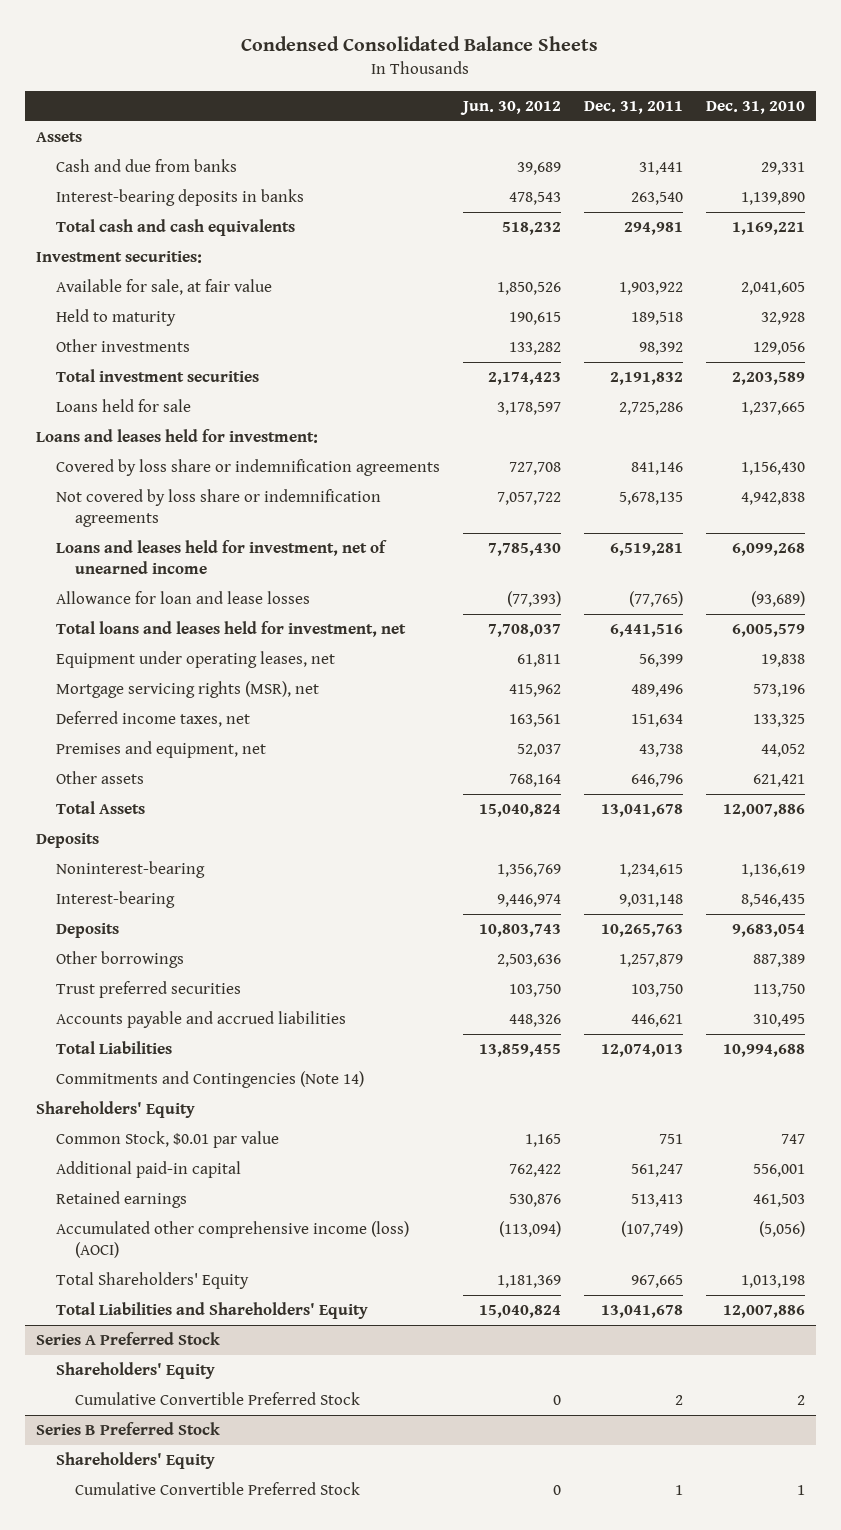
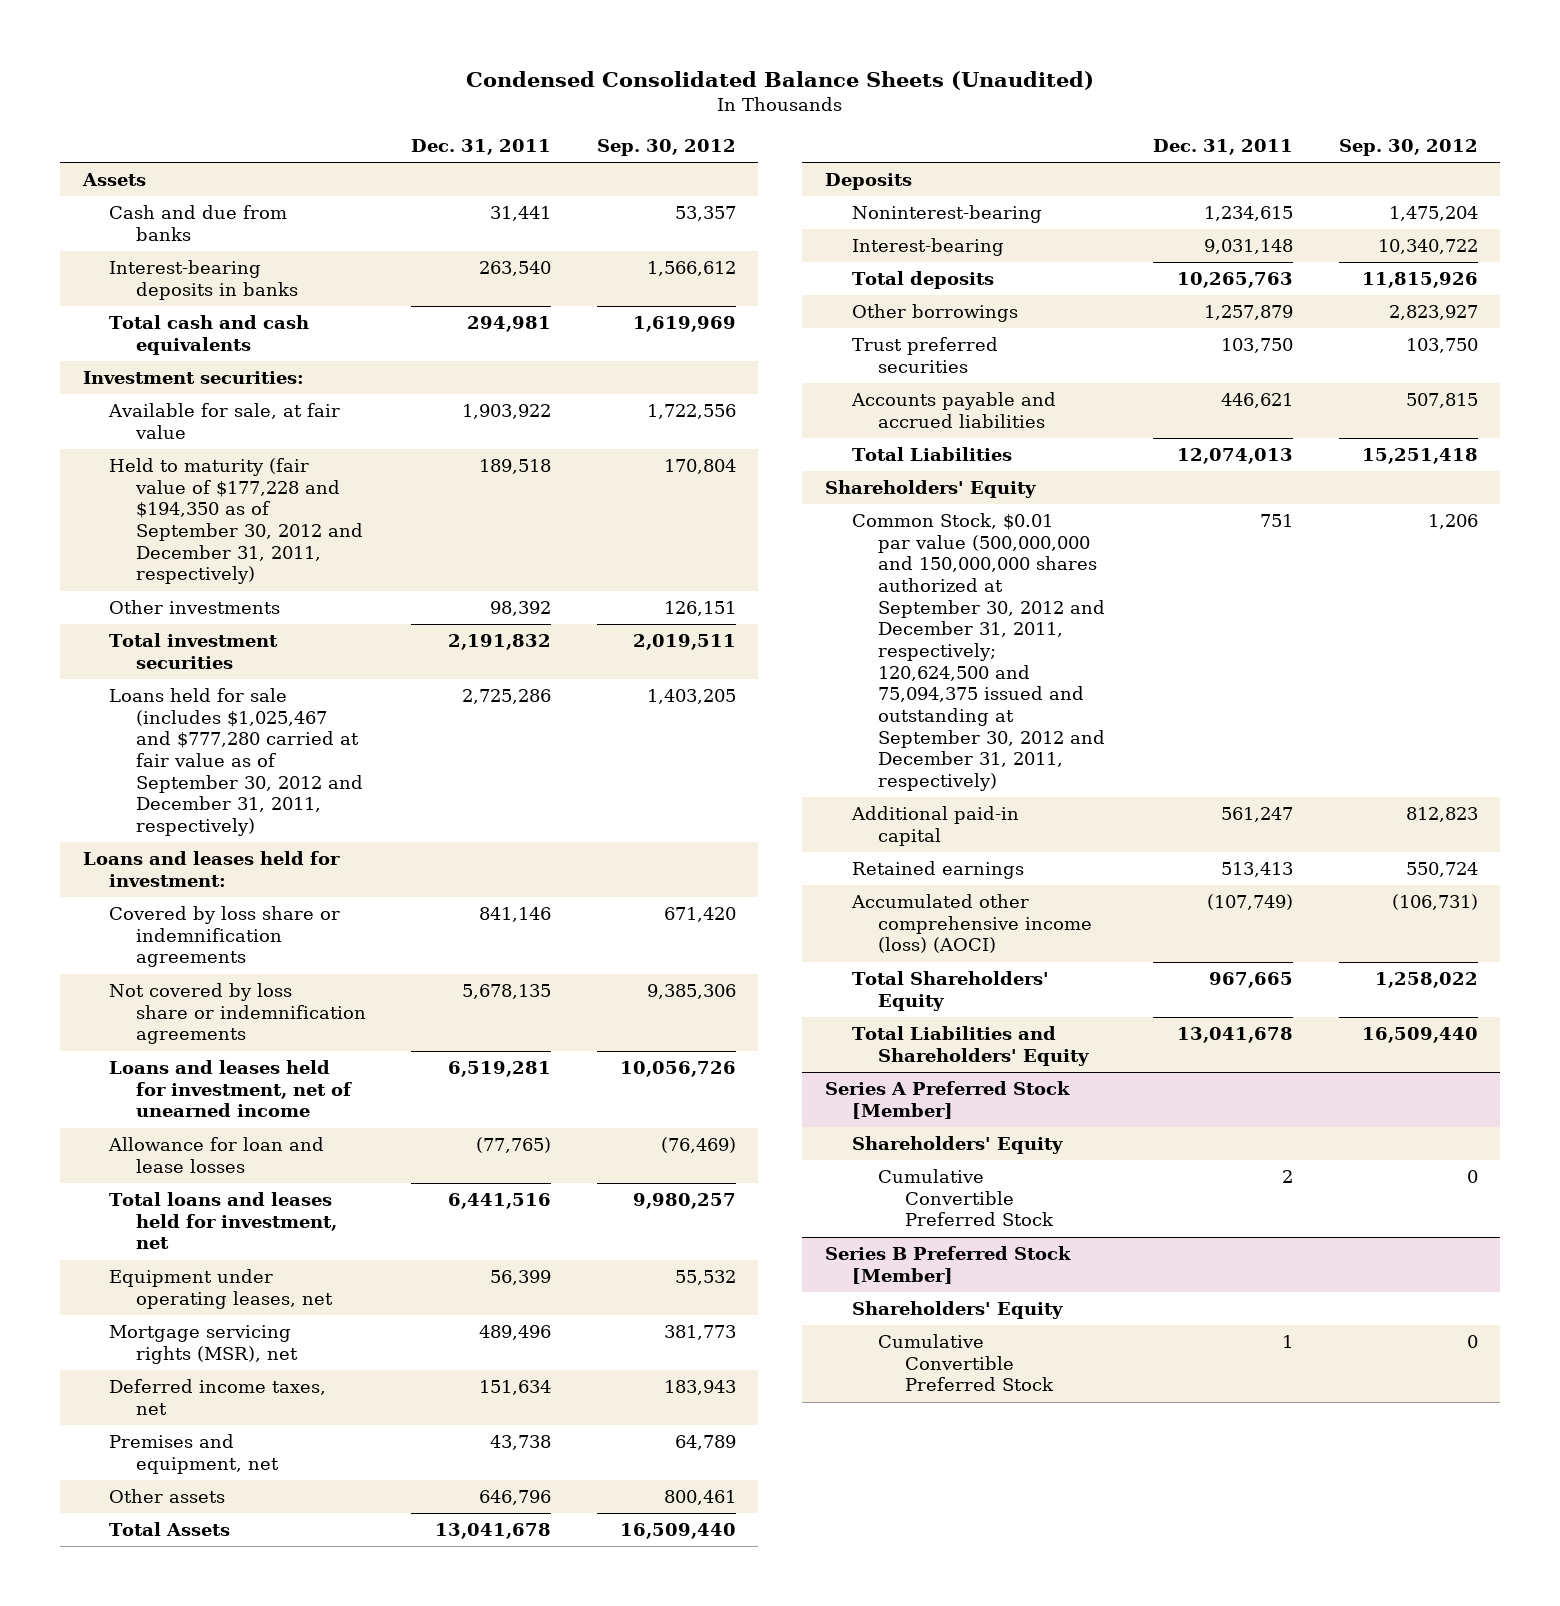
[241,36,599,52] Condensed Consolidated Balance Sheets -> [466,71,1095,91] Condensed Consolidated Balance Sheets (Unaudited)
[459,101,561,116] Jun. 30, 2012 -> none
[705,101,805,115] Dec. 31, 2010 -> none
none -> [596,139,736,157] Sep. 30, 2012
[55,309,176,327] Held to maturity -> [109,458,363,585] Held to maturity (fair value of $177,228 and $194,350 as of September 30, 2012 and December 31, 2011, respectively)
[55,399,191,413] Loans held for sale -> [109,688,363,837] Loans held for sale (includes $1,025,467 and $777,280 carried at fair value as of September 30, 2012 and December 31, 2011, respectively)
[55,923,119,939] Deposits -> [851,271,994,290] Total deposits
[55,1071,364,1089] Commitments and Contingencies (Note 14) -> none
[55,1131,279,1149] Common Stock, $0.01 par value -> [851,513,1106,791] Common Stock, $0.01 par value (500,000,000 and 150,000,000 shares authorized at September 30, 2012 and December 31, 2011, respectively; 120,624,500 and 75,094,375 issued and outstanding at September 30, 2012 and December 31, 2011, respectively)
[36,1332,221,1346] Series A Preferred Stock -> [824,1081,1070,1119] Series A Preferred Stock [Member]
[36,1422,221,1436] Series B Preferred Stock -> [824,1246,1071,1284] Series B Preferred Stock [Member]

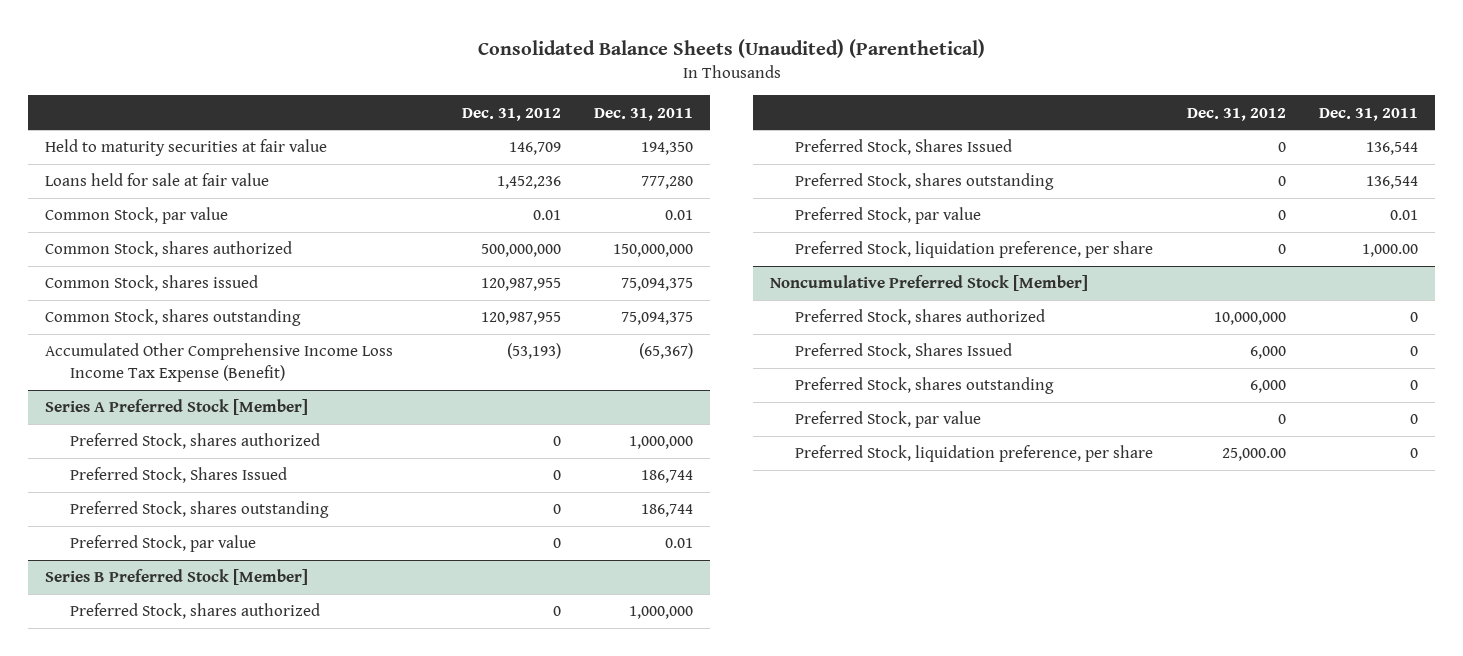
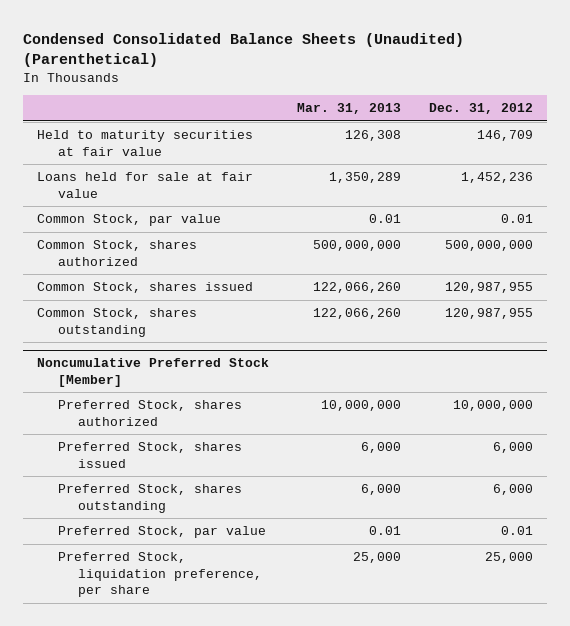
[477,38,985,58] Consolidated Balance Sheets (Unaudited) (Parenthetical) -> [23,32,465,68] Condensed Consolidated Balance Sheets (Unaudited) (Parenthetical)
[594,107,694,121] Dec. 31, 2011 -> none
none -> [297,103,402,115] Mar. 31, 2013
[45,343,394,382] Accumulated Other Comprehensive Income Loss Income Tax Expense (Benefit) -> none
[45,399,309,416] Series A Preferred Stock [Member] -> none
[70,433,321,450] Preferred Stock, shares authorized -> none
[70,467,288,484] Preferred Stock, Shares Issued -> none
[70,501,330,519] Preferred Stock, shares outstanding -> none
[70,535,257,553] Preferred Stock, par value -> none
[45,569,309,586] Series B Preferred Stock [Member] -> none
[70,603,321,620] Preferred Stock, shares authorized -> none
[795,139,1013,156] Preferred Stock, Shares Issued -> none
[795,173,1055,191] Preferred Stock, shares outstanding -> none
[795,207,982,225] Preferred Stock, par value -> none
[795,241,1154,259] Preferred Stock, liquidation preference, per share -> none
[795,343,1013,360] Preferred Stock, Shares Issued -> [57,442,242,468] Preferred Stock, shares issued
[1277,414,1286,425] 0 -> [501,526,534,536] 0.01
[1221,448,1286,462] 25,000.00 -> [485,552,534,564] 25,000

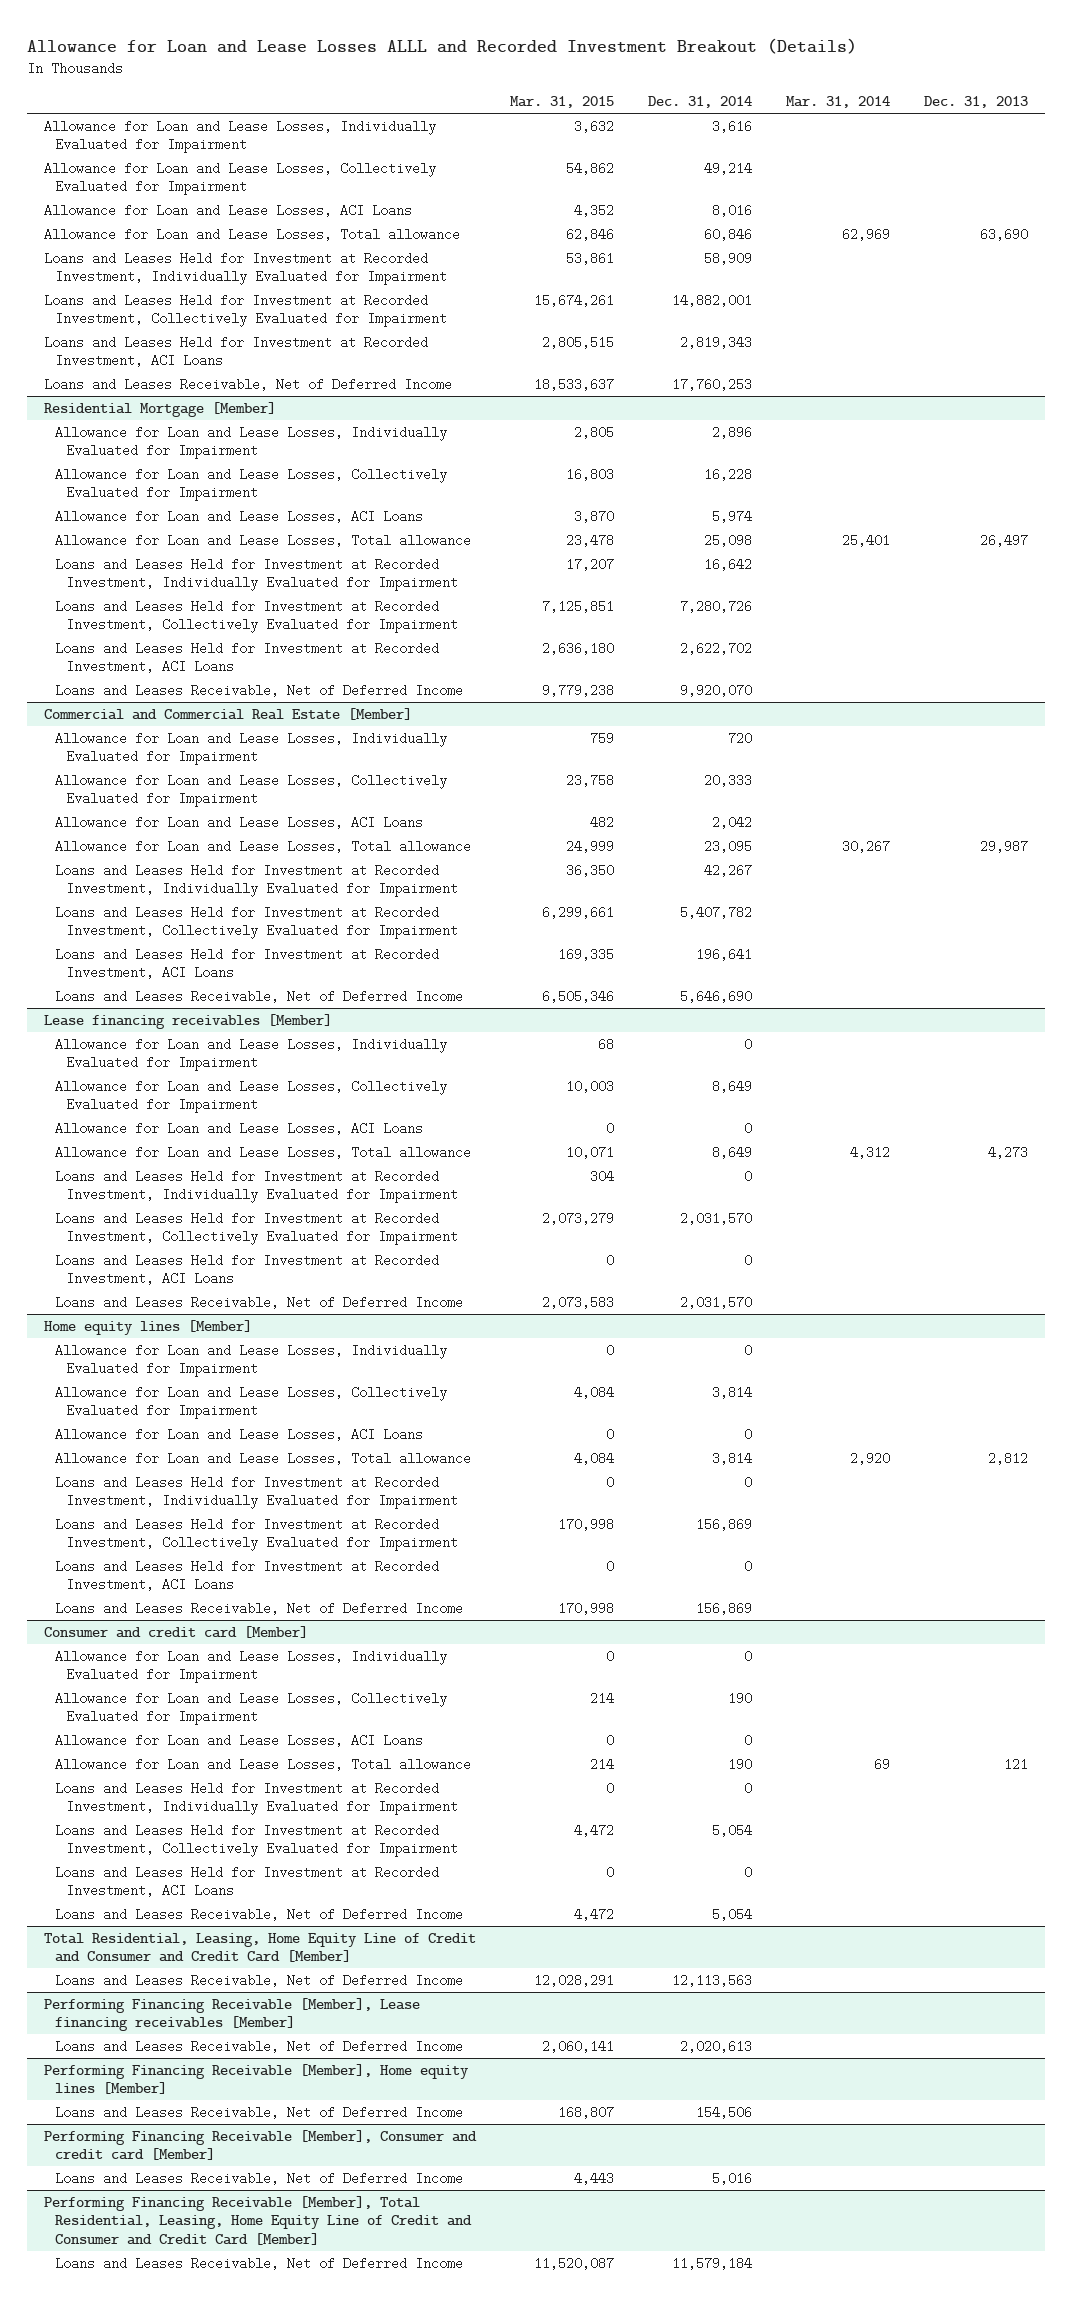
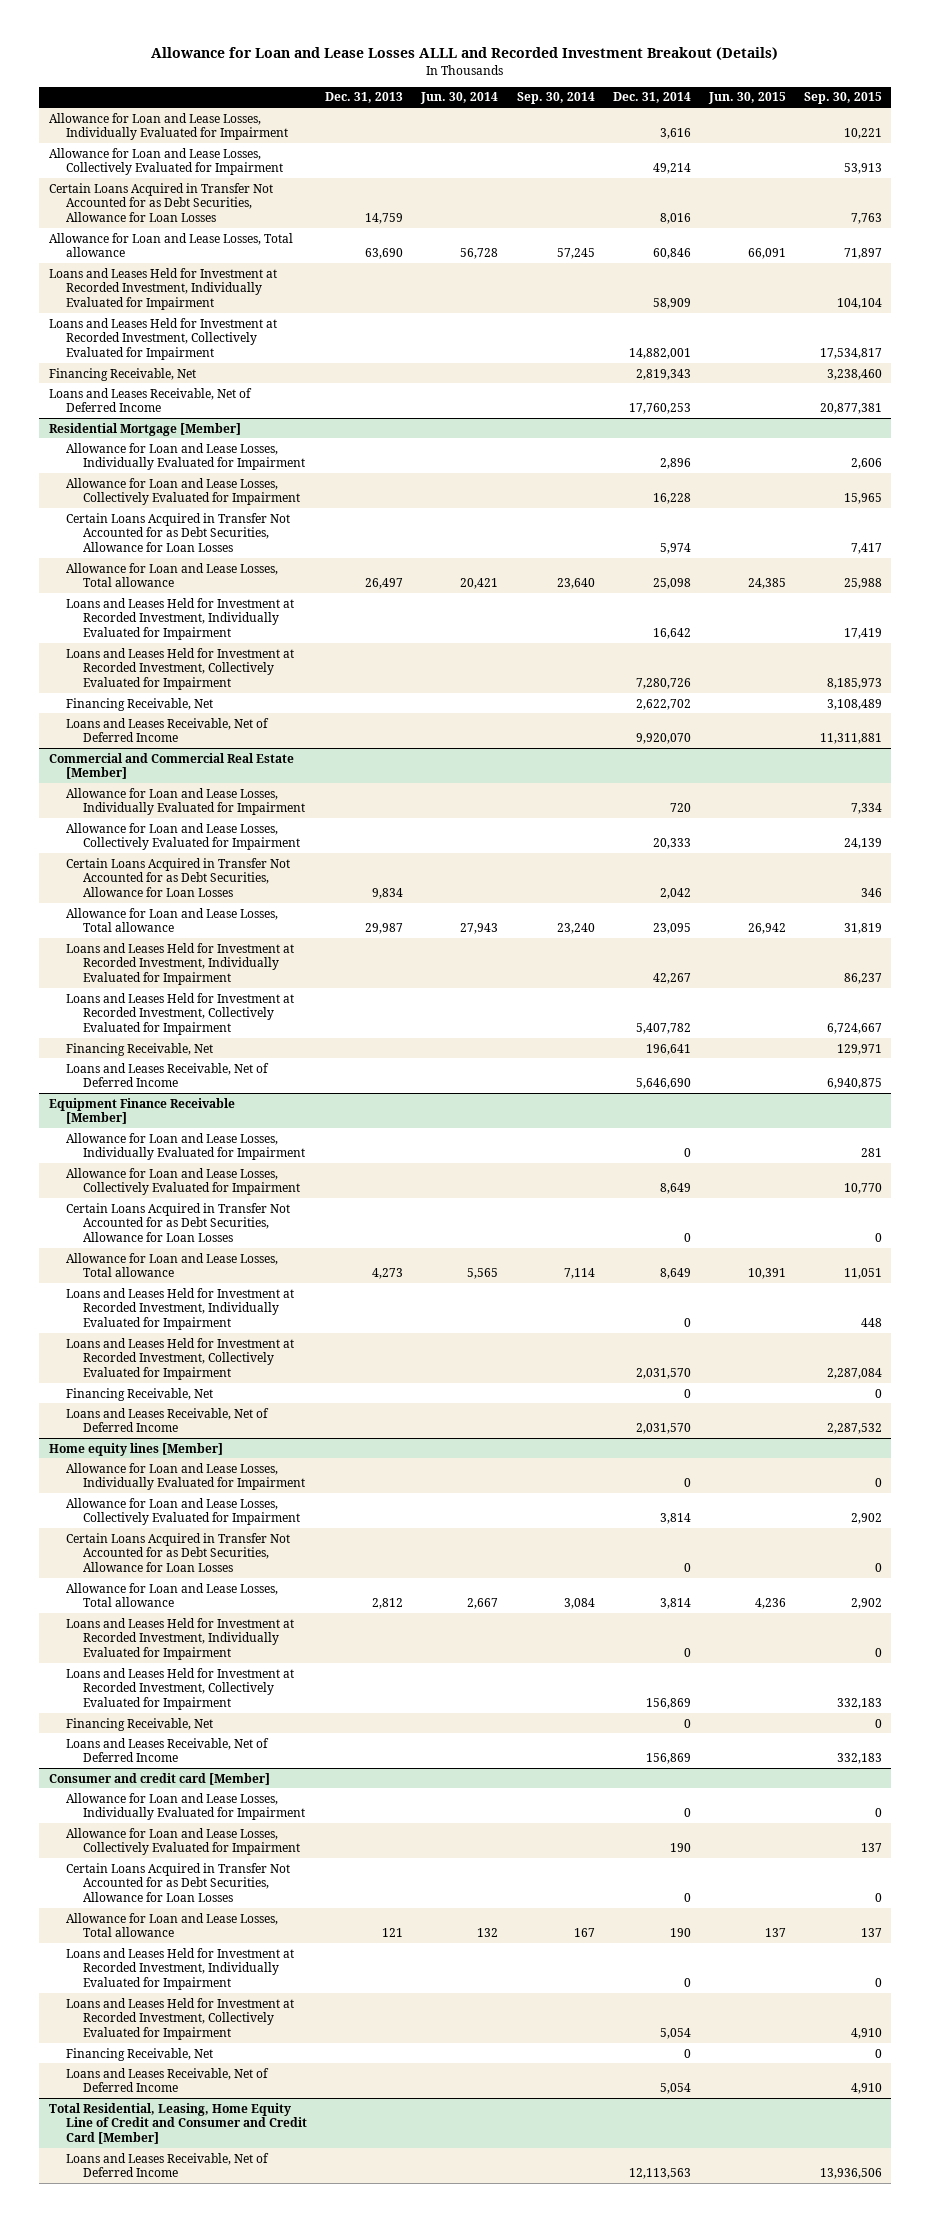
[509,96,614,109] Mar. 31, 2015 -> none
[785,96,890,109] Mar. 31, 2014 -> none
none -> [420,92,499,105] Jun. 30, 2014
none -> [516,92,595,105] Sep. 30, 2014
none -> [708,92,787,105] Jun. 30, 2015
none -> [804,92,883,105] Sep. 30, 2015
[43,203,412,217] Allowance for Loan and Lease Losses, ACI Loans -> none
none -> [48,182,273,223] Certain Loans Acquired in Transfer Not Accounted for as Debt Securities, Allowance for Loan Losses
[43,335,428,368] Loans and Leases Held for Investment at Recorded Investment, ACI Loans -> [48,367,196,381] Financing Receivable, Net
[55,509,424,523] Allowance for Loan and Lease Losses, ACI Loans -> [66,512,291,553] Certain Loans Acquired in Transfer Not Accounted for as Debt Securities, Allowance for Loan Losses
[55,641,440,674] Loans and Leases Held for Investment at Recorded Investment, ACI Loans -> [66,697,214,711] Financing Receivable, Net
[55,815,424,829] Allowance for Loan and Lease Losses, ACI Loans -> none
none -> [66,857,291,898] Certain Loans Acquired in Transfer Not Accounted for as Debt Securities, Allowance for Loan Losses
[55,947,440,980] Loans and Leases Held for Investment at Recorded Investment, ACI Loans -> [66,1042,214,1056] Financing Receivable, Net
[43,1013,332,1029] Lease financing receivables [Member] -> none
none -> [48,1097,235,1125] Equipment Finance Receivable [Member]
[55,1121,424,1135] Allowance for Loan and Lease Losses, ACI Loans -> none
none -> [66,1202,291,1243] Certain Loans Acquired in Transfer Not Accounted for as Debt Securities, Allowance for Loan Losses
[55,1253,440,1286] Loans and Leases Held for Investment at Recorded Investment, ACI Loans -> none
none -> [66,1387,214,1401] Financing Receivable, Net
[55,1427,424,1441] Allowance for Loan and Lease Losses, ACI Loans -> none
none -> [66,1532,291,1573] Certain Loans Acquired in Transfer Not Accounted for as Debt Securities, Allowance for Loan Losses
[55,1559,440,1592] Loans and Leases Held for Investment at Recorded Investment, ACI Loans -> none
none -> [66,1717,214,1731] Financing Receivable, Net
[55,1733,424,1747] Allowance for Loan and Lease Losses, ACI Loans -> none
none -> [66,1862,291,1903] Certain Loans Acquired in Transfer Not Accounted for as Debt Securities, Allowance for Loan Losses
[55,1865,440,1898] Loans and Leases Held for Investment at Recorded Investment, ACI Loans -> none
none -> [66,2047,214,2061] Financing Receivable, Net
[43,1997,420,2032] Performing Financing Receivable [Member], Lease financing receivables [Member] -> none
[55,2039,464,2053] Loans and Leases Receivable, Net of Deferred Income -> none
[43,2063,469,2095] Performing Financing Receivable [Member], Home equity lines [Member] -> none
[55,2105,464,2119] Loans and Leases Receivable, Net of Deferred Income -> none
[43,2129,477,2161] Performing Financing Receivable [Member], Consumer and credit card [Member] -> none
[55,2171,464,2185] Loans and Leases Receivable, Net of Deferred Income -> none
[43,2195,473,2245] Performing Financing Receivable [Member], Total Residential, Leasing, Home Equity Line of Credit and Consumer and Credit Card [Member] -> none
[55,2256,464,2270] Loans and Leases Receivable, Net of Deferred Income -> none

